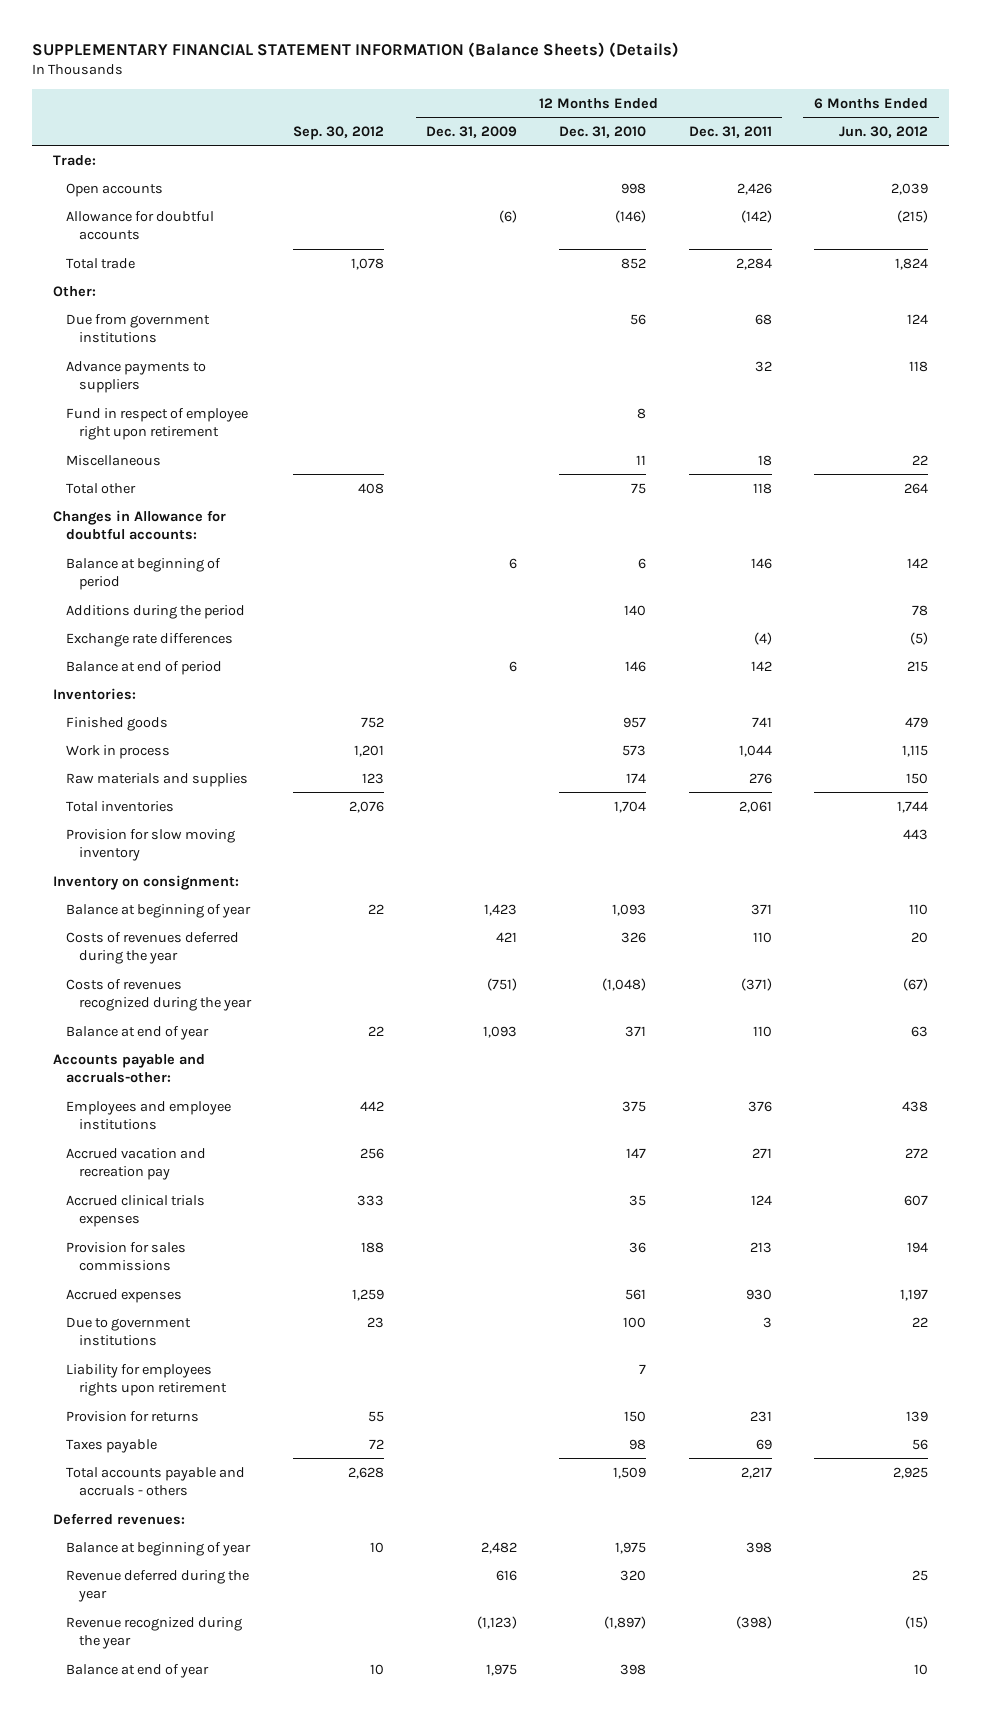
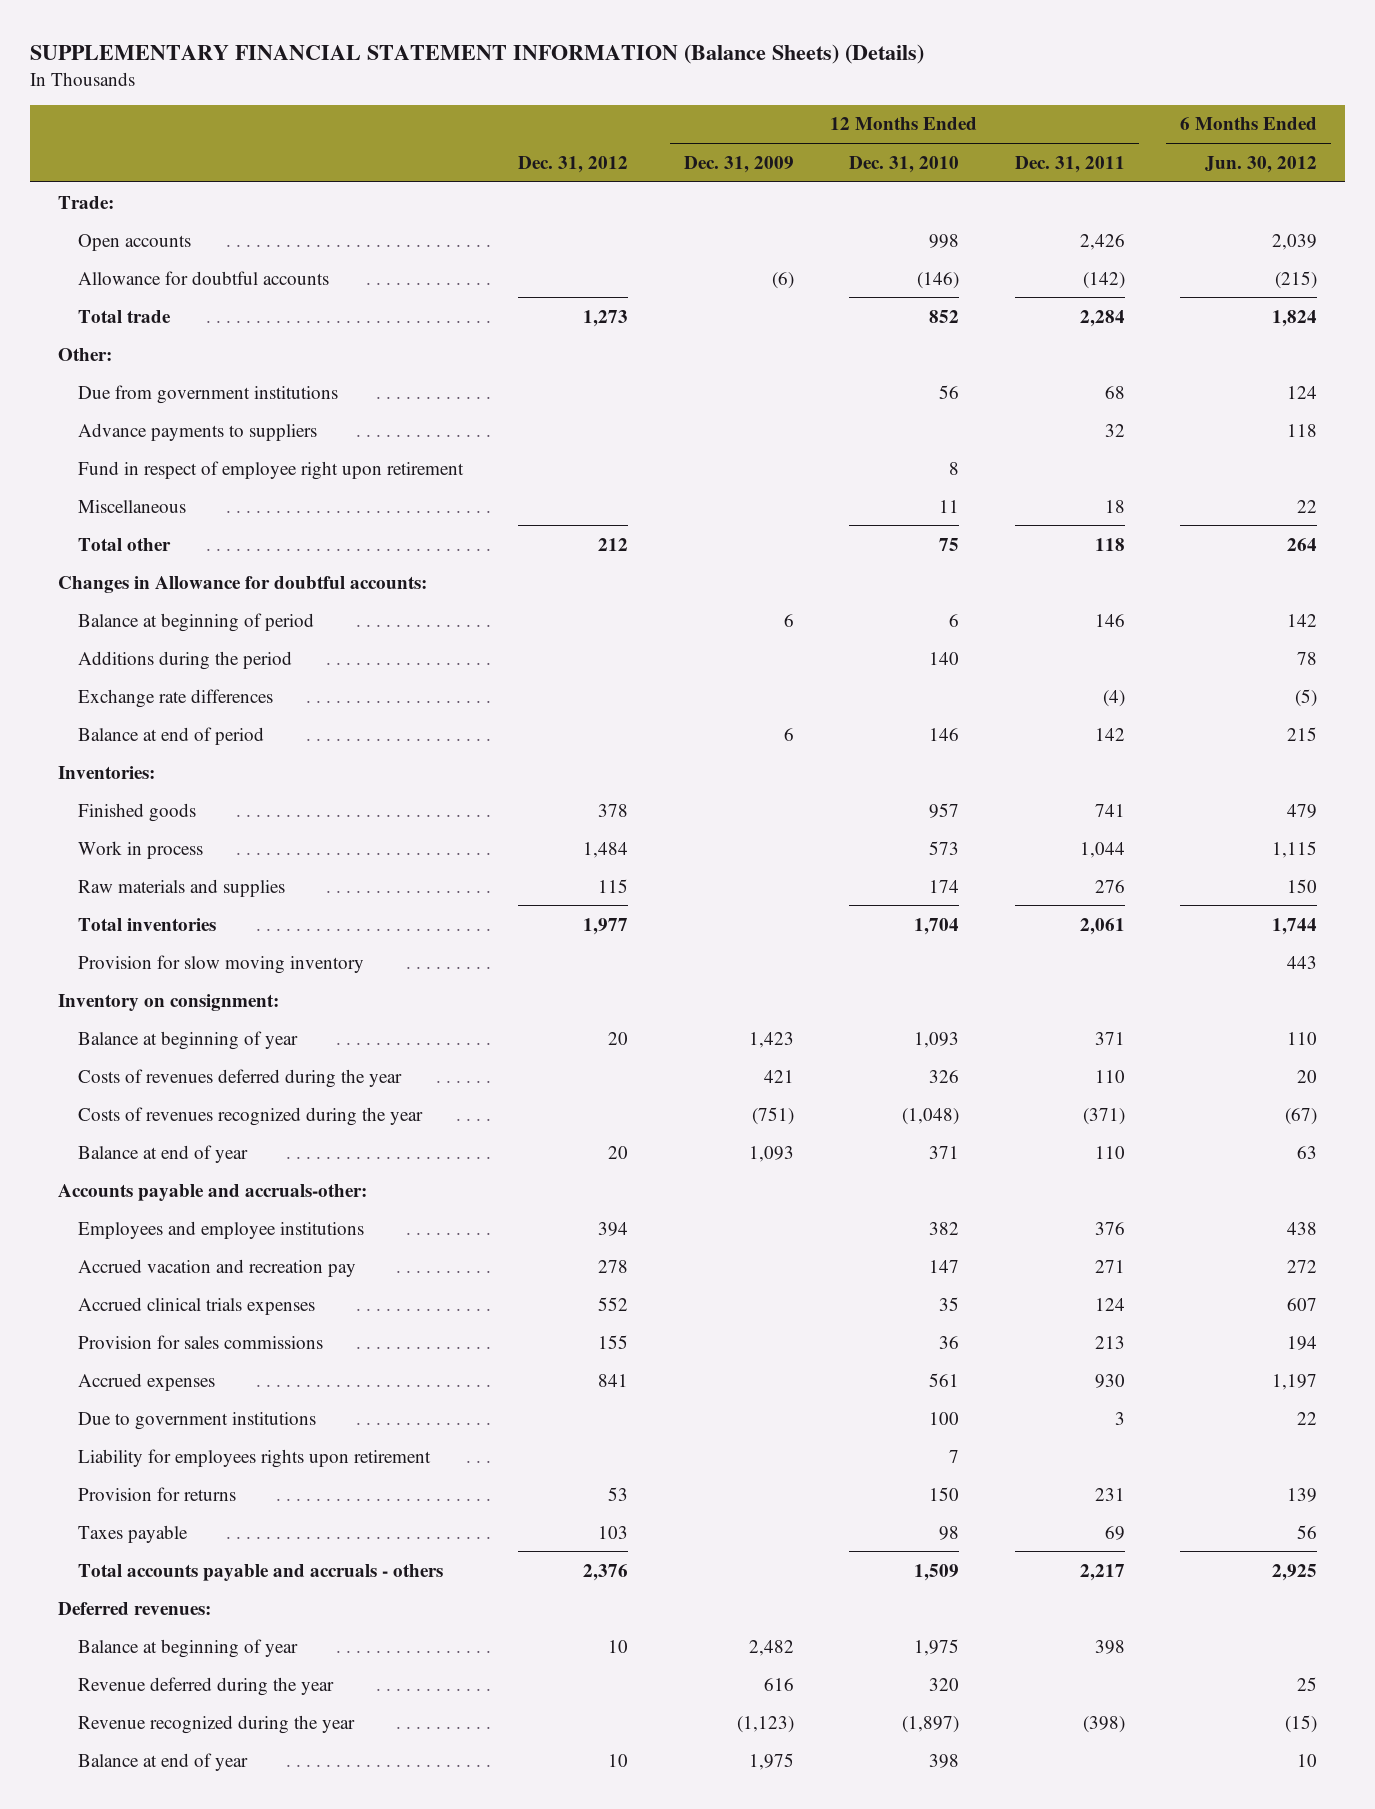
[292,125,384,140] Sep. 30, 2012 -> none
none -> [518,155,629,173] Dec. 31, 2012
[622,1100,647,1112] 375 -> [929,1221,960,1235] 382

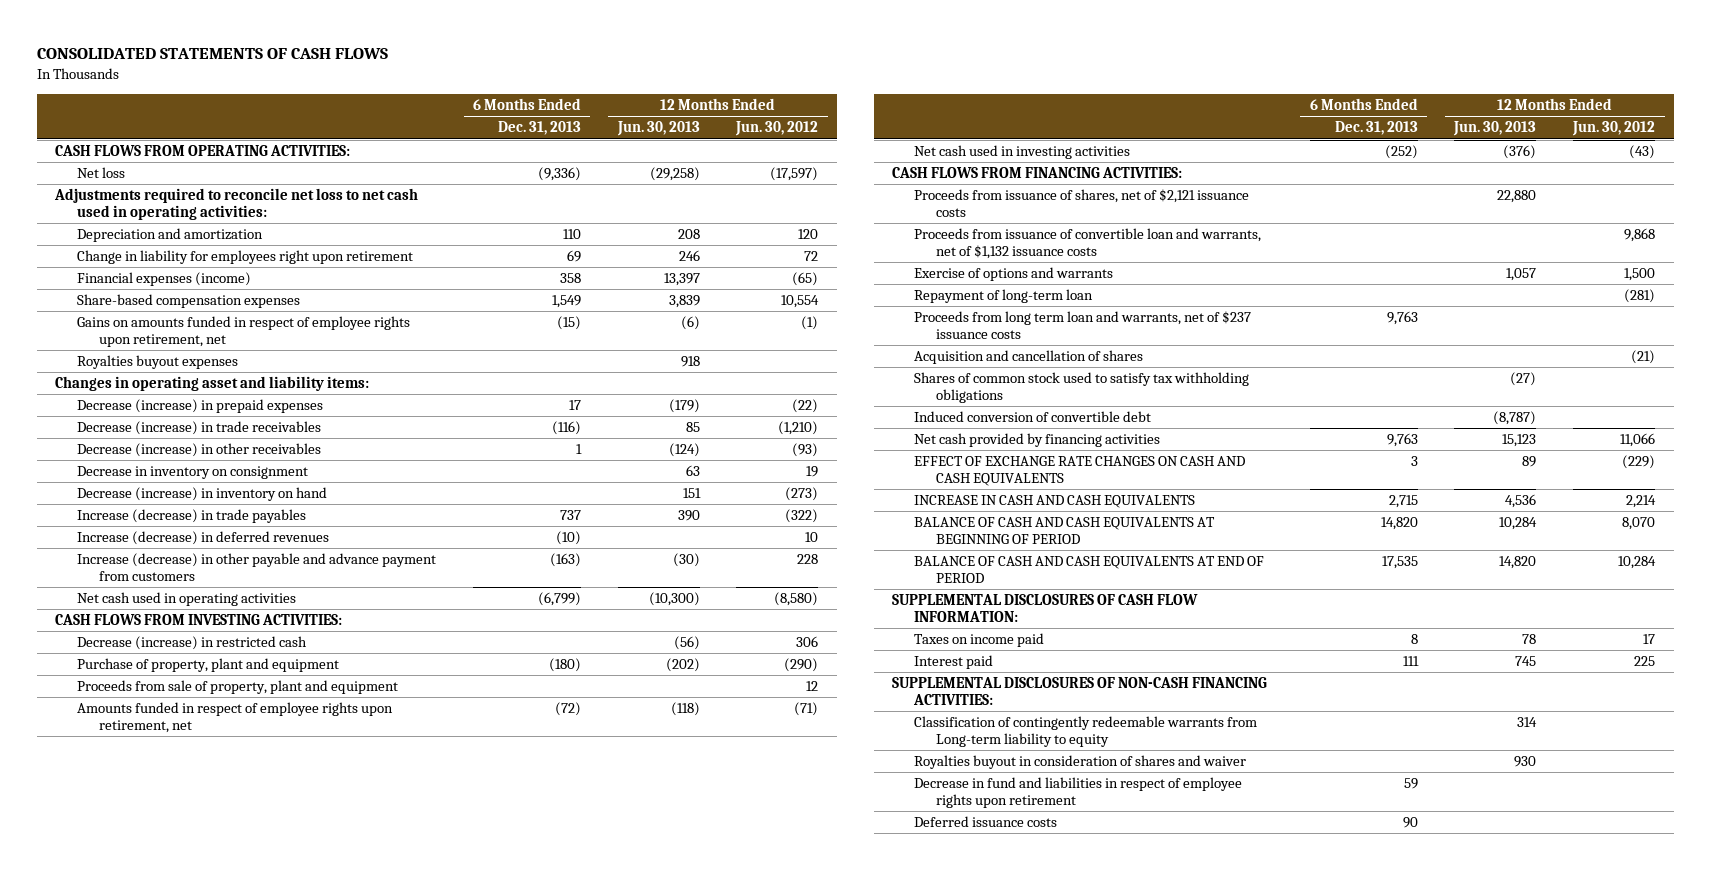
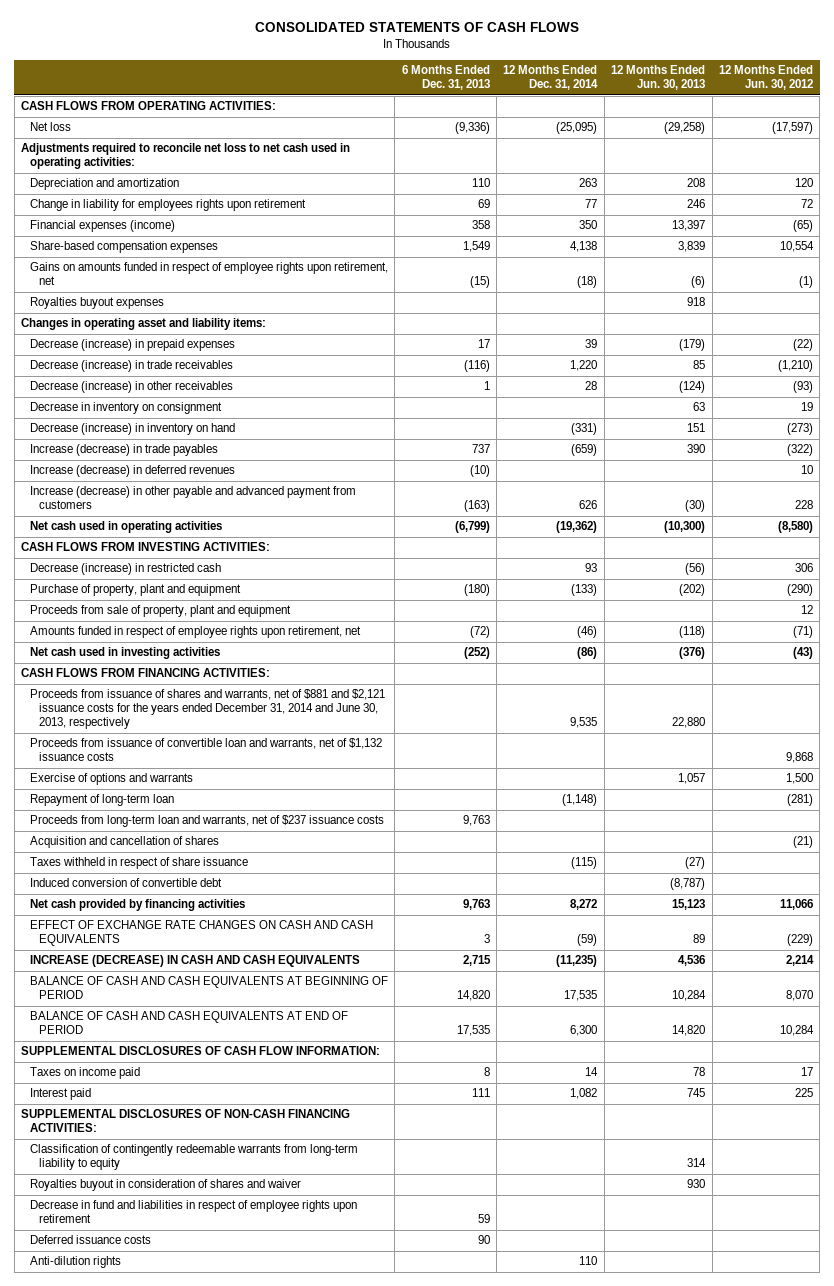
none -> [503,65,599,91] 12 Months Ended Dec. 31, 2014
[76,250,413,265] Change in liability for employees right upon retirement -> [29,199,306,212] Change in liability for employees rights upon retirement
[76,553,436,582] Increase (decrease) in other payable and advance payment from customers -> [29,486,356,510] Increase (decrease) in other payable and advanced payment from customers
[913,189,1249,218] Proceeds from issuance of shares, net of $2,121 issuance costs -> [29,689,385,730] Proceeds from issuance of shares and warrants, net of $881 and $2,121 issuance costs for the years ended December 31, 2014 and June 30, 2013, respectively
[913,311,1251,340] Proceeds from long term loan and warrants, net of $237 issuance costs -> [29,815,384,828] Proceeds from long-term loan and warrants, net of $237 issuance costs
[913,372,1249,404] Shares of common stock used to satisfy tax withholding obligations -> [29,857,248,870] Taxes withheld in respect of share issuance
[913,495,1195,509] INCREASE IN CASH AND CASH EQUIVALENTS -> [29,955,360,968] INCREASE (DECREASE) IN CASH AND CASH EQUIVALENTS
[913,716,1257,748] Classification of contingently redeemable warrants from Long-term liability to equity -> [29,1144,358,1171] Classification of contingently redeemable warrants from long-term liability to equity
none -> [29,1256,121,1269] Anti-dilution rights

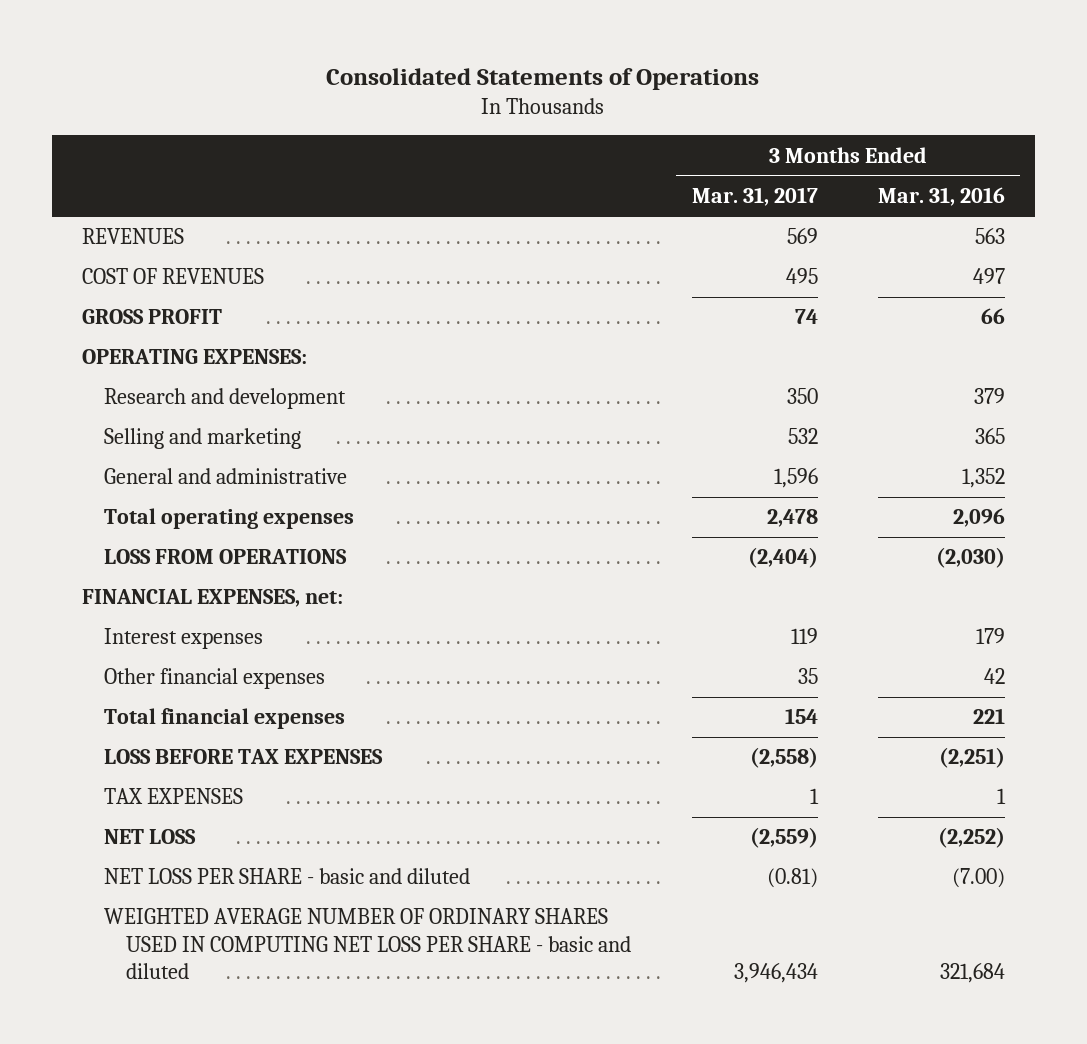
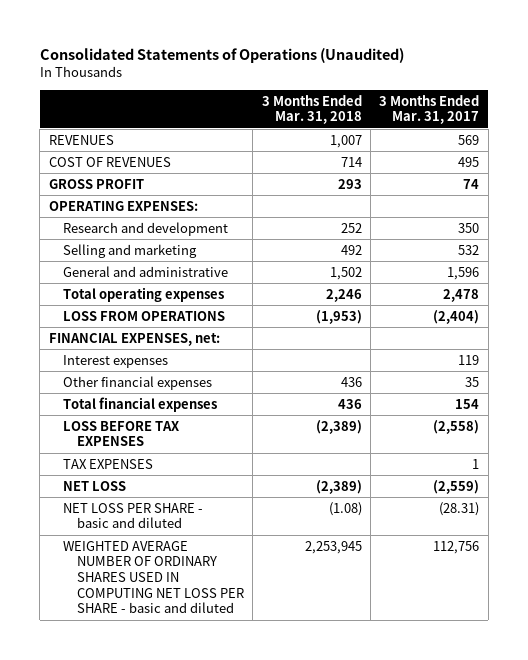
[326,68,760,91] Consolidated Statements of Operations -> [39,47,404,63] Consolidated Statements of Operations (Unaudited)
[878,187,1006,207] Mar. 31, 2016 -> none
none -> [261,94,362,125] 3 Months Ended Mar. 31, 2018
[766,868,818,889] (0.81) -> [439,501,480,516] (28.31)
[733,963,818,984] 3,946,434 -> [433,540,480,554] 112,756

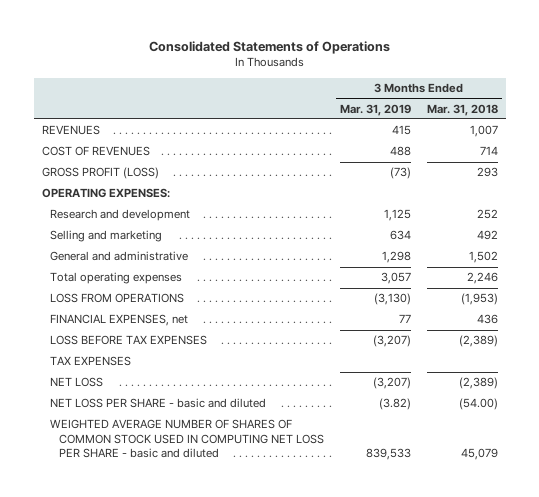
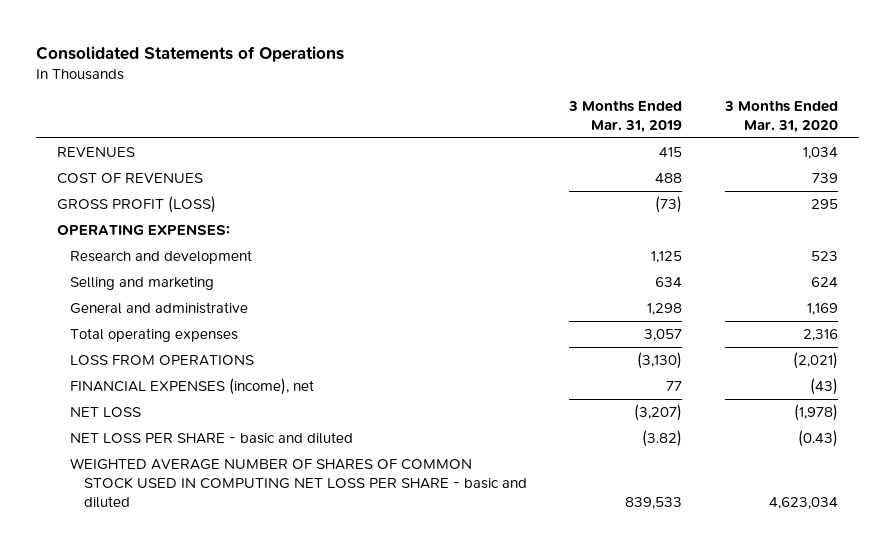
[426,103,498,116] Mar. 31, 2018 -> none
none -> [723,100,838,134] 3 Months Ended Mar. 31, 2020
[50,335,208,346] LOSS BEFORE TAX EXPENSES -> none
[50,356,132,367] TAX EXPENSES -> none
[50,314,189,327] FINANCIAL EXPENSES, net -> [70,377,315,395] FINANCIAL EXPENSES (income), net

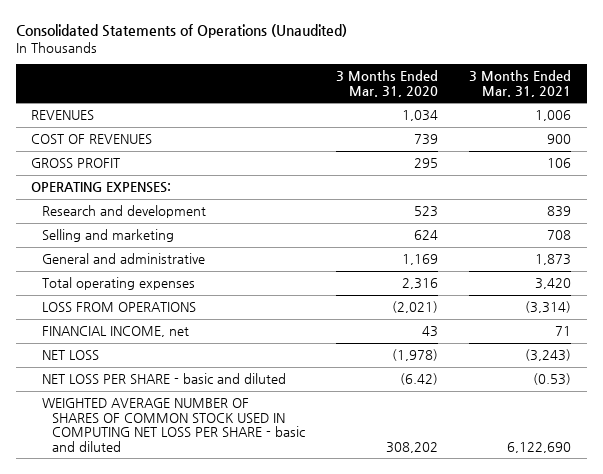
[35,45,344,62] Consolidated Statements of Operations -> [15,23,347,38] Consolidated Statements of Operations (Unaudited)
[568,100,683,134] 3 Months Ended Mar. 31, 2019 -> none
none -> [469,70,572,97] 3 Months Ended Mar. 31, 2021
[56,195,216,213] GROSS PROFIT (LOSS) -> [31,158,121,169] GROSS PROFIT
[70,377,315,395] FINANCIAL EXPENSES (income), net -> [41,326,189,338] FINANCIAL INCOME, net
[809,377,838,395] (43) -> [421,326,438,338] 43
[797,429,838,447] (0.43) -> [399,373,438,386] (6.42)
[768,496,838,509] 4,623,034 -> [385,441,438,453] 308,202

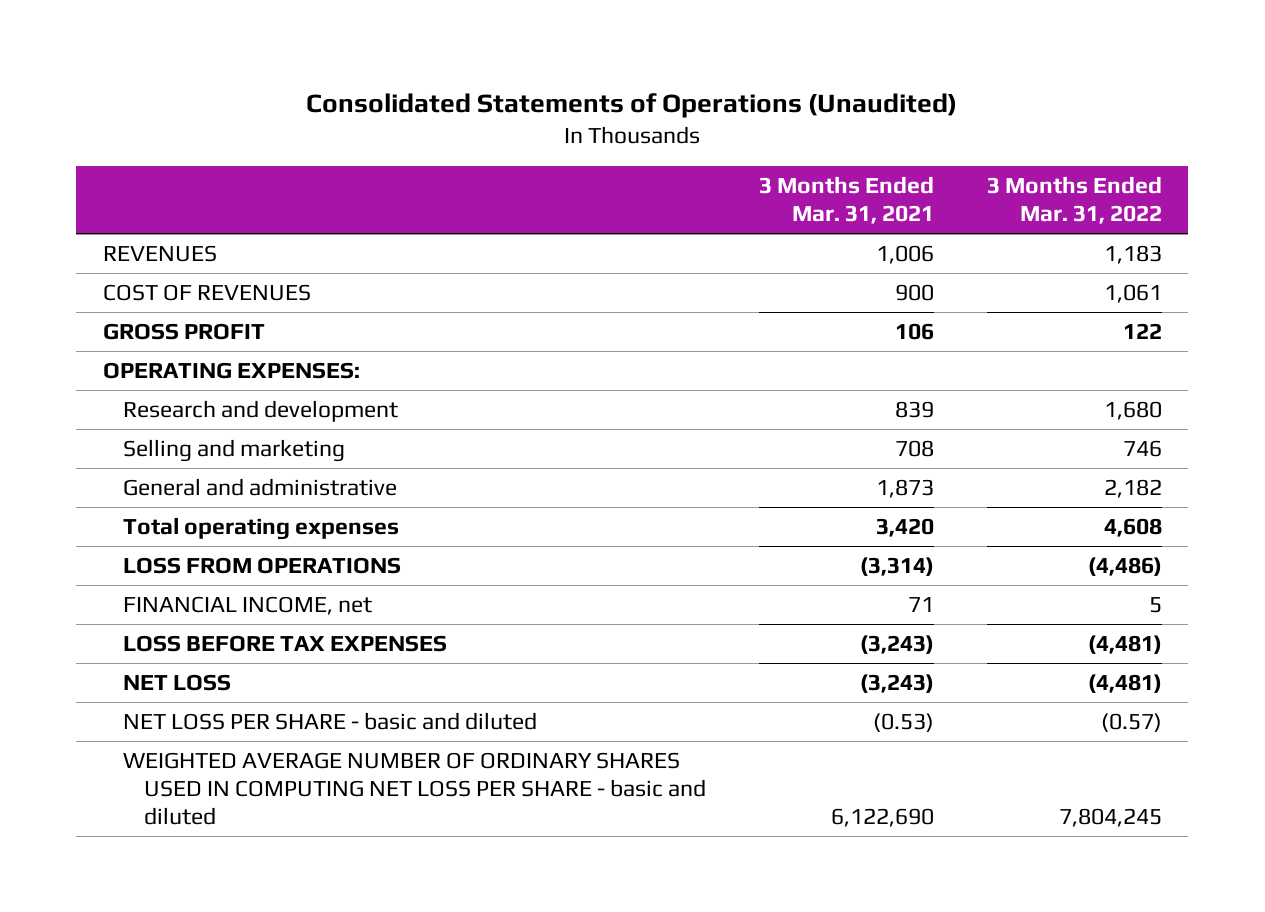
[335,70,438,97] 3 Months Ended Mar. 31, 2020 -> none
none -> [986,176,1162,225] 3 Months Ended Mar. 31, 2022
none -> [123,635,448,653] LOSS BEFORE TAX EXPENSES
[41,398,305,452] WEIGHTED AVERAGE NUMBER OF SHARES OF COMMON STOCK USED IN COMPUTING NET LOSS PER SHARE - basic and diluted -> [123,752,706,825] WEIGHTED AVERAGE NUMBER OF ORDINARY SHARES USED IN COMPUTING NET LOSS PER SHARE - basic and diluted

